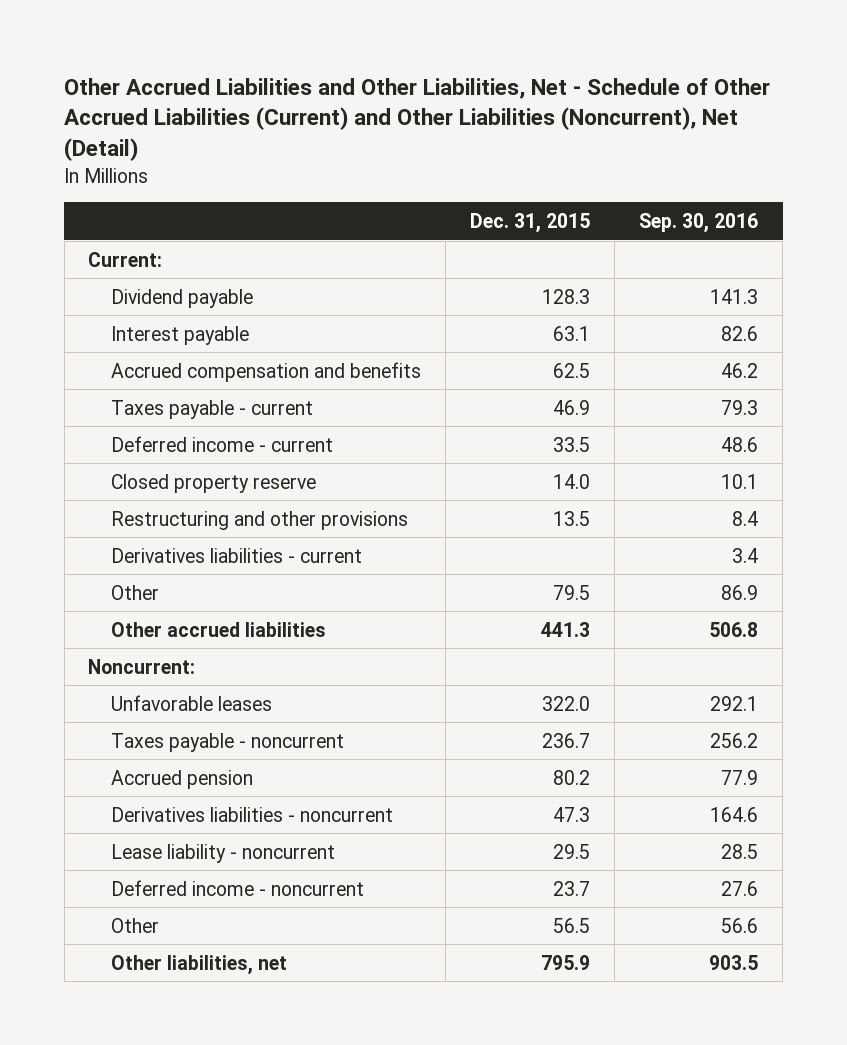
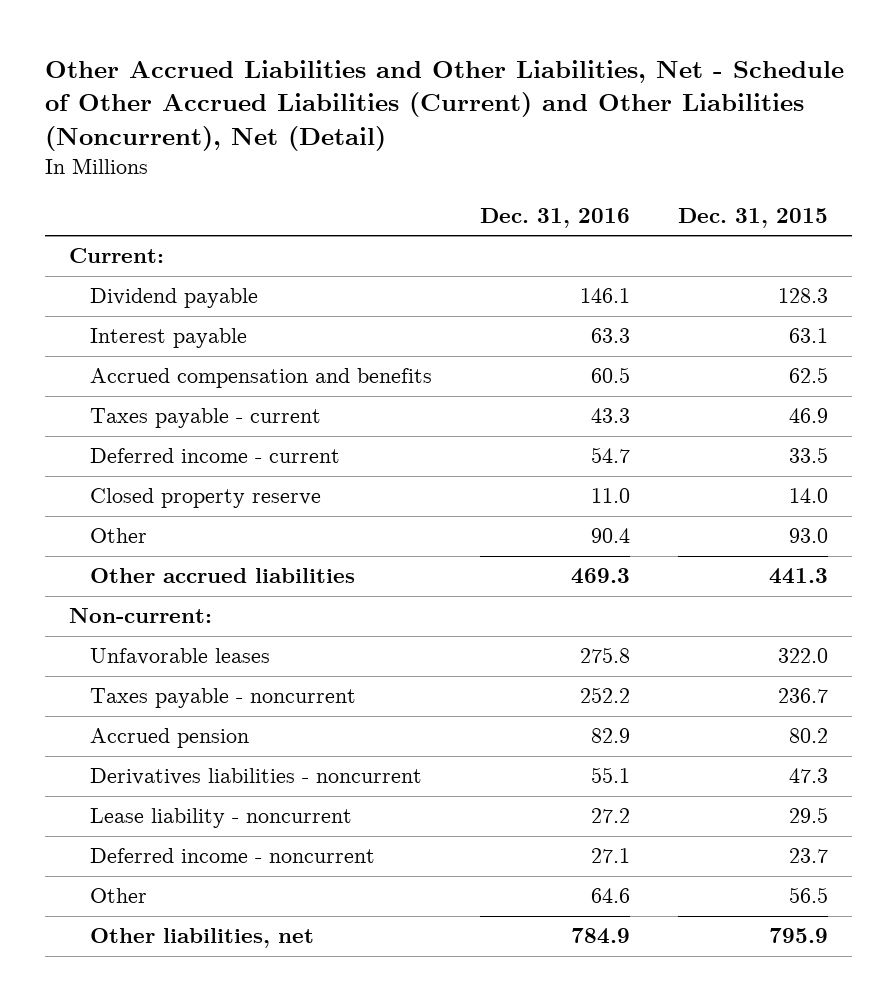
[639,212,759,233] Sep. 30, 2016 -> none
none -> [479,207,630,228] Dec. 31, 2016
[111,510,409,530] Restructuring and other provisions -> none
[111,547,363,563] Derivatives liabilities - current -> none
[553,584,591,600] 79.5 -> [788,528,828,544] 93.0
[88,658,196,674] Noncurrent: -> [68,608,212,624] Non-current:

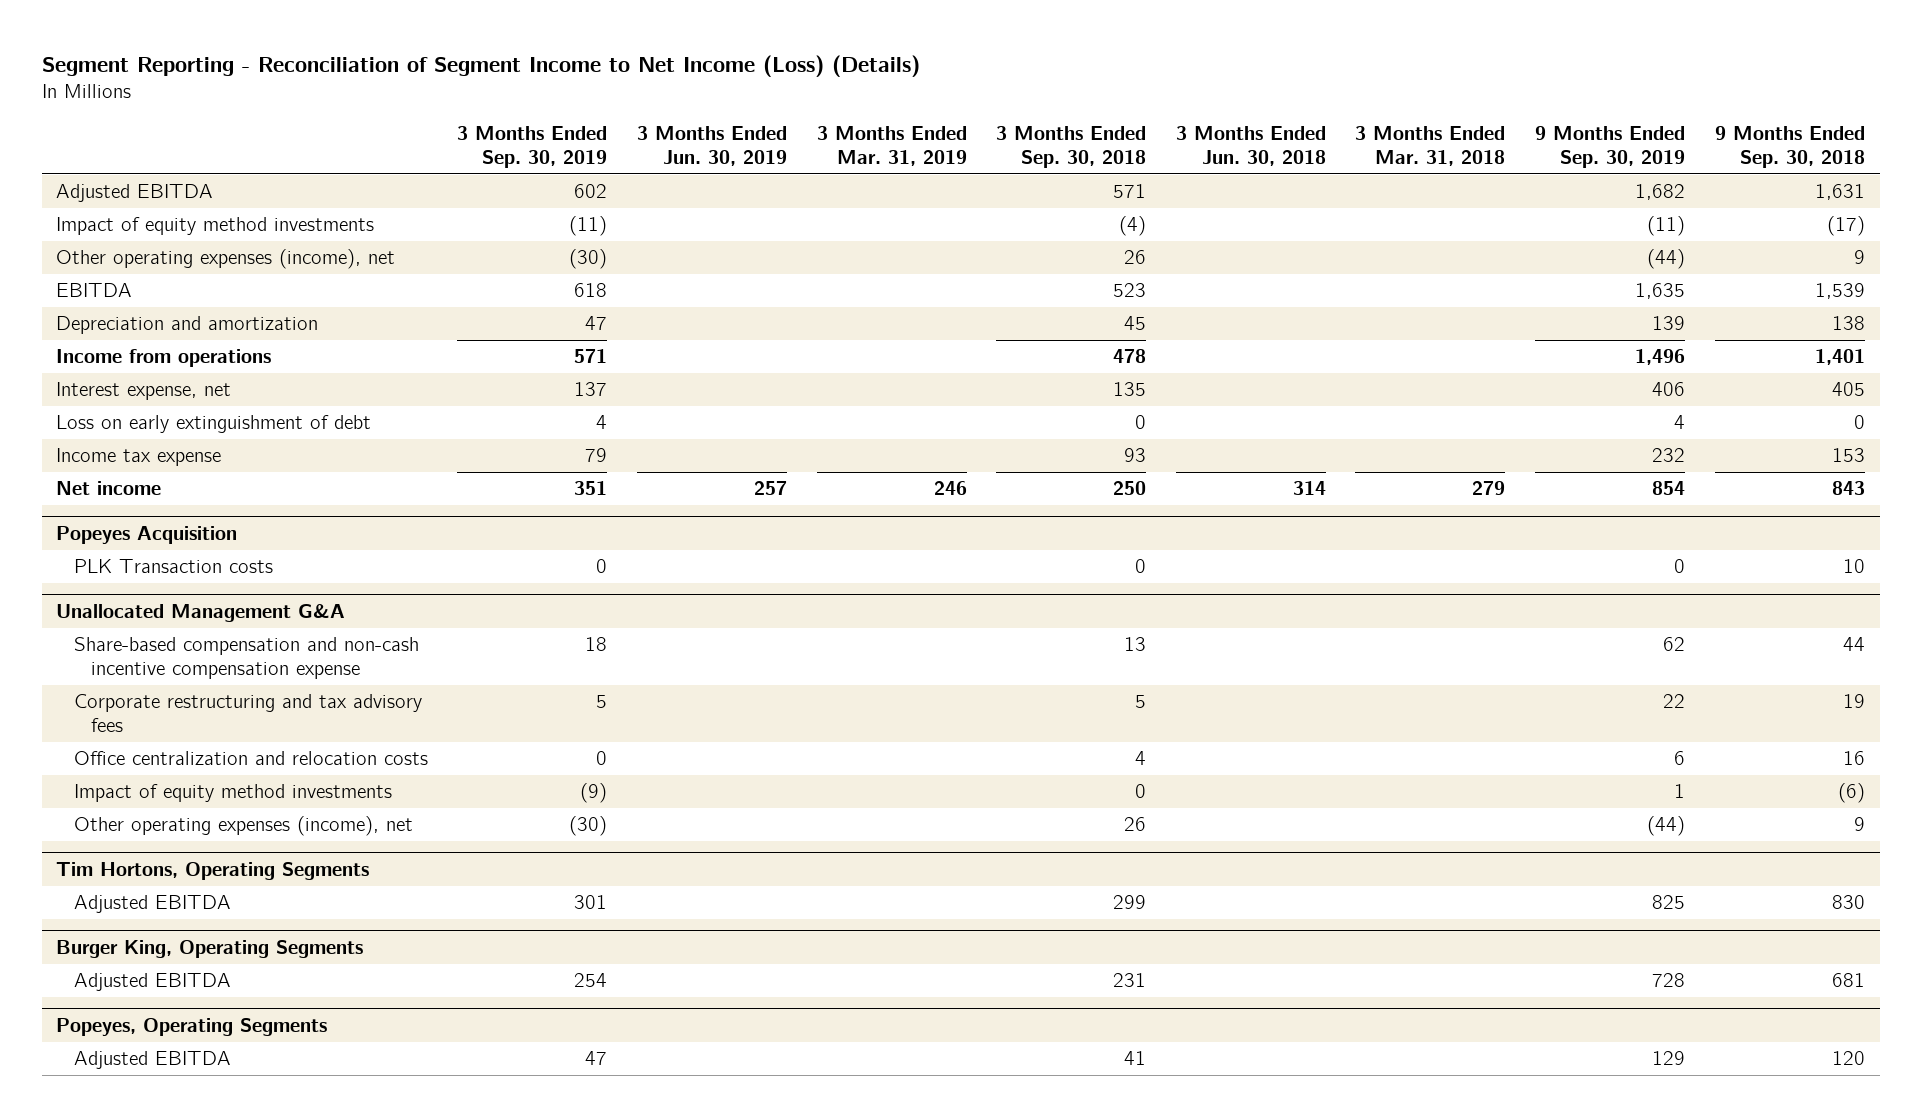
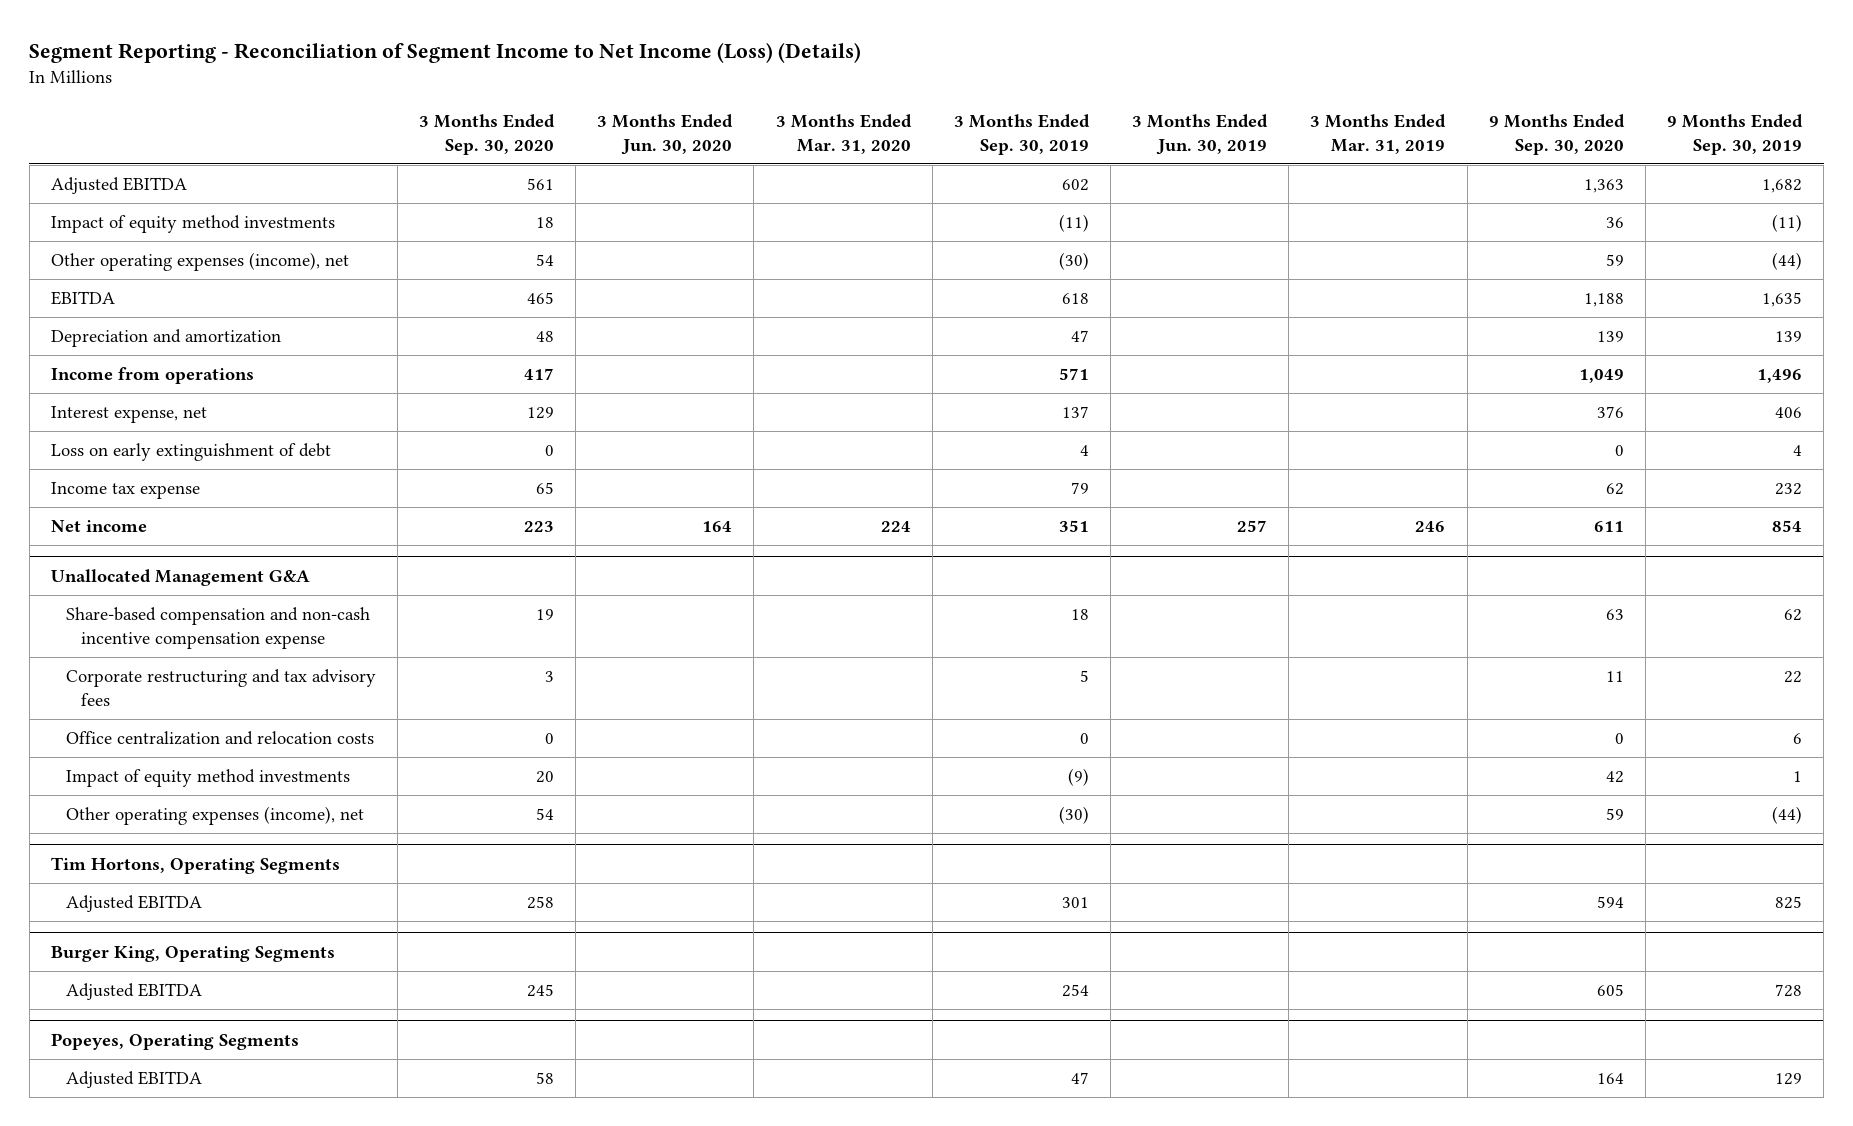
[996,126,1147,168] 3 Months Ended Sep. 30, 2018 -> none
[1175,126,1326,166] 3 Months Ended Jun. 30, 2018 -> none
[1355,126,1506,166] 3 Months Ended Mar. 31, 2018 -> none
[1714,126,1865,168] 9 Months Ended Sep. 30, 2018 -> none
none -> [419,114,556,155] 3 Months Ended Sep. 30, 2020
none -> [597,114,734,155] 3 Months Ended Jun. 30, 2020
none -> [775,114,912,154] 3 Months Ended Mar. 31, 2020
none -> [1488,114,1625,155] 9 Months Ended Sep. 30, 2020
[56,525,238,544] Popeyes Acquisition -> none
[73,559,273,574] PLK Transaction costs -> none

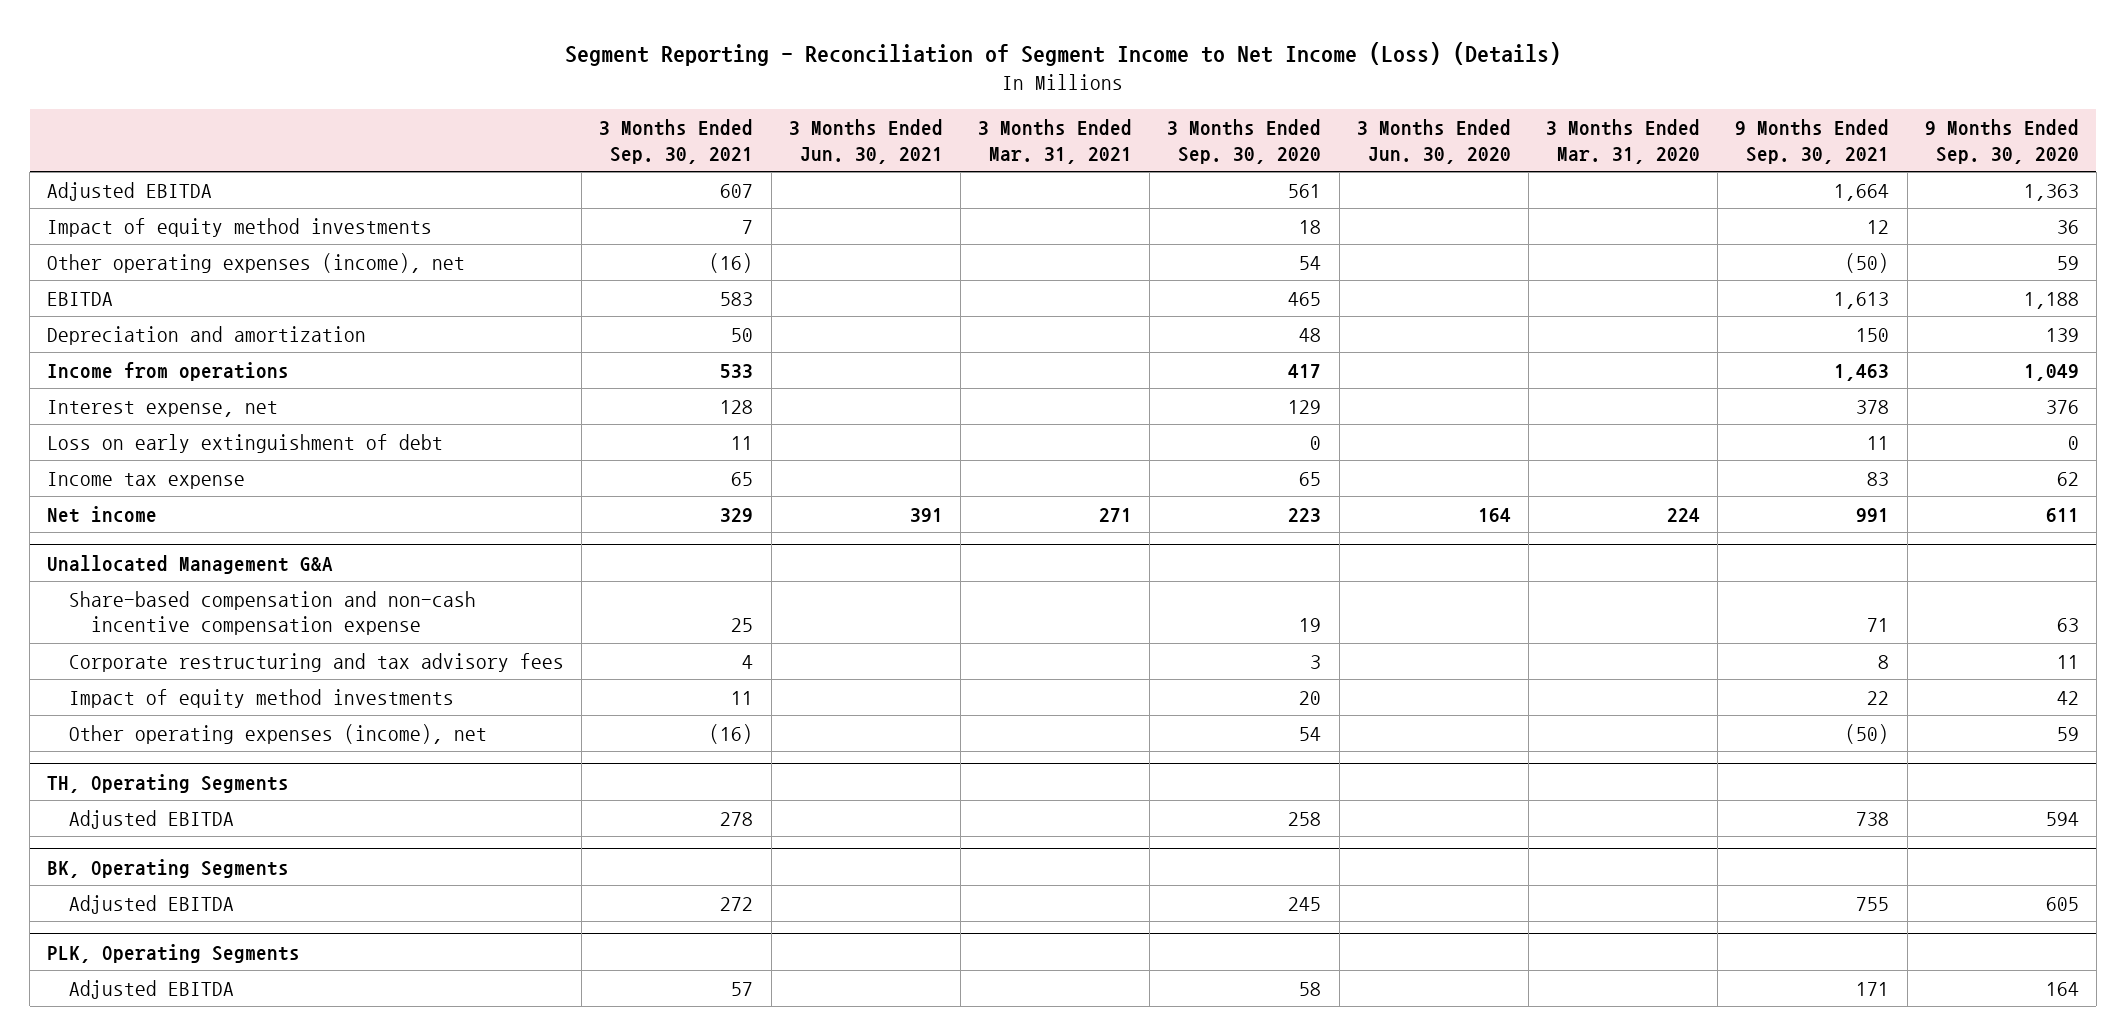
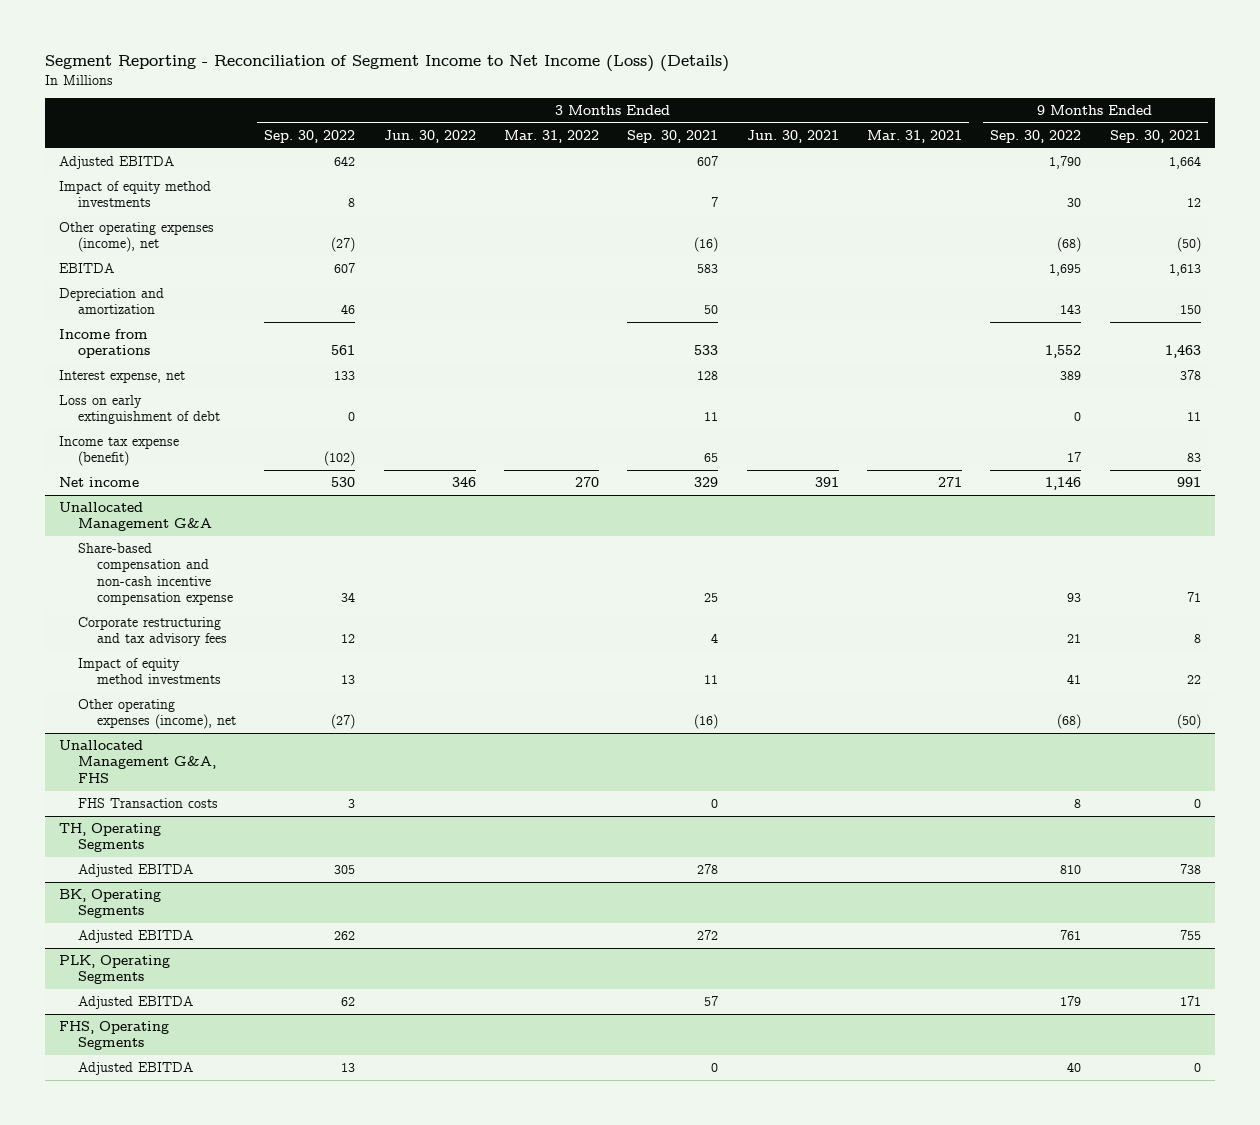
[1167,119,1322,164] 3 Months Ended Sep. 30, 2020 -> none
[1356,119,1511,164] 3 Months Ended Jun. 30, 2020 -> none
[1546,119,1701,164] 3 Months Ended Mar. 31, 2020 -> none
[1924,119,2079,164] 9 Months Ended Sep. 30, 2020 -> none
none -> [264,129,356,143] Sep. 30, 2022
none -> [383,129,476,143] Jun. 30, 2022
none -> [504,129,600,143] Mar. 31, 2022
none -> [990,129,1082,143] Sep. 30, 2022
[47,471,246,489] Income tax expense -> [59,436,180,467] Income tax expense (benefit)
none -> [59,740,217,783] Unallocated Management G&A, FHS
none -> [78,798,219,809] FHS Transaction costs
none -> [59,1021,170,1051] FHS, Operating Segments
none -> [78,1062,194,1076] Adjusted EBITDA

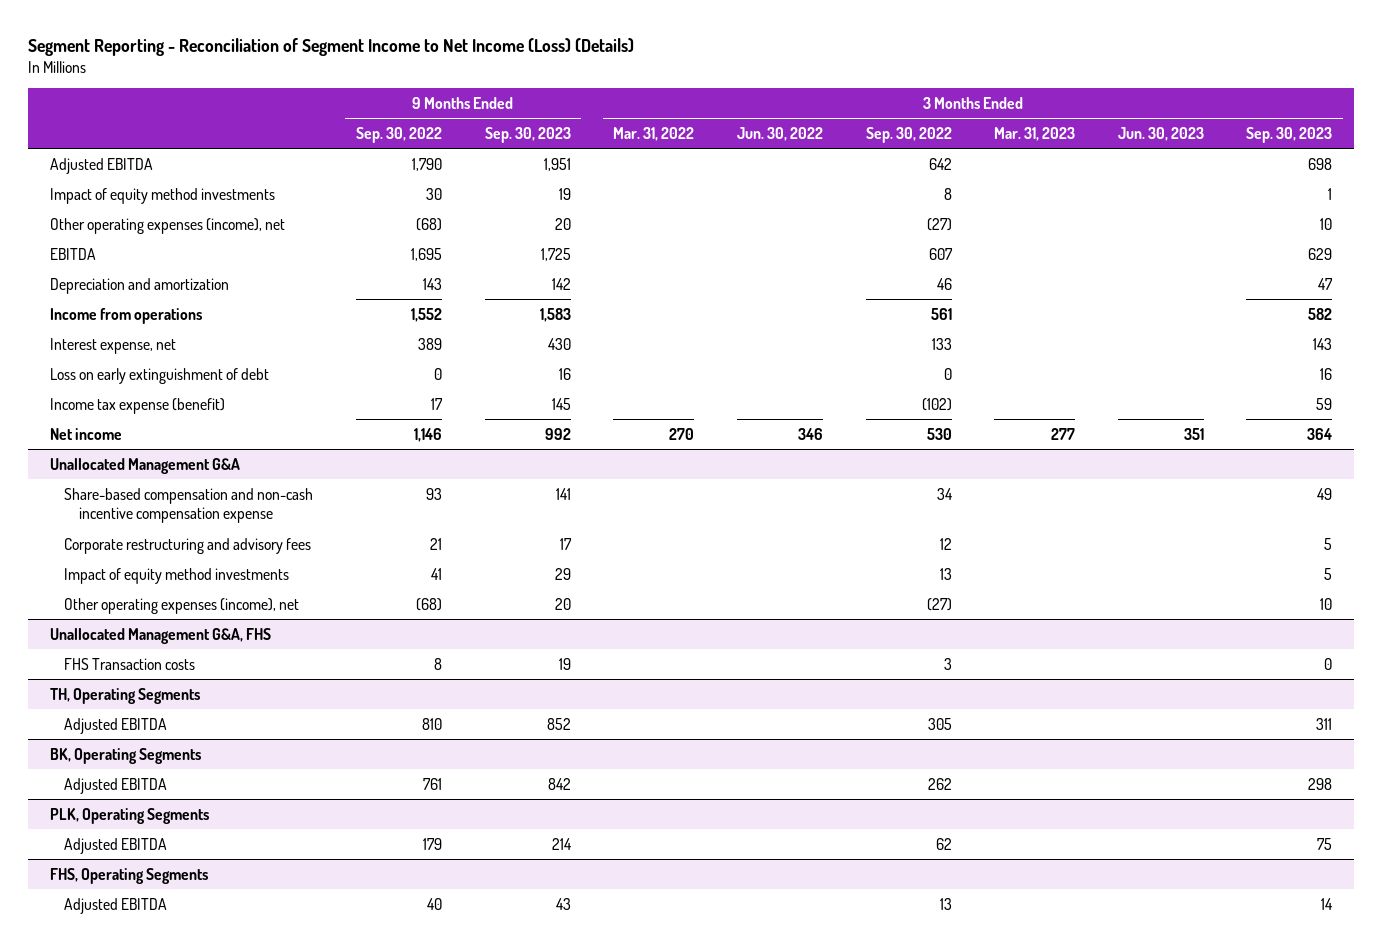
[627,129,719,143] Sep. 30, 2021 -> none
[746,129,839,143] Jun. 30, 2021 -> none
[866,129,962,143] Mar. 31, 2021 -> none
[1109,129,1201,143] Sep. 30, 2021 -> none
none -> [484,126,571,143] Sep. 30, 2023
none -> [994,126,1076,141] Mar. 31, 2023
none -> [1117,126,1204,141] Jun. 30, 2023
none -> [1246,126,1333,143] Sep. 30, 2023
[78,617,228,647] Corporate restructuring and tax advisory fees -> [64,537,312,554] Corporate restructuring and advisory fees

